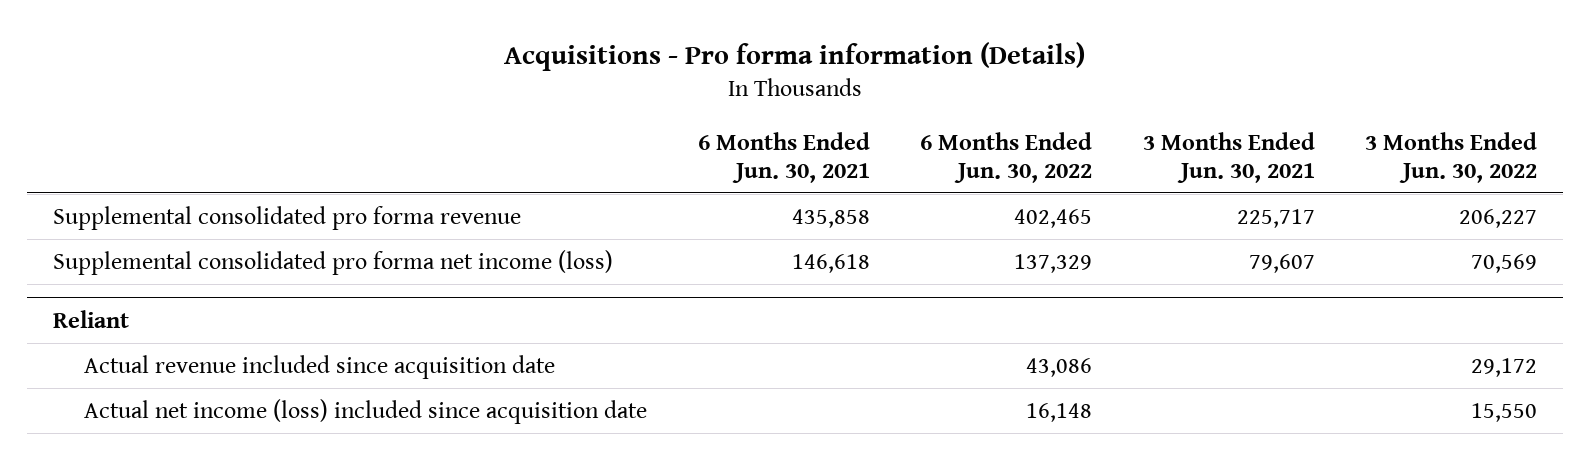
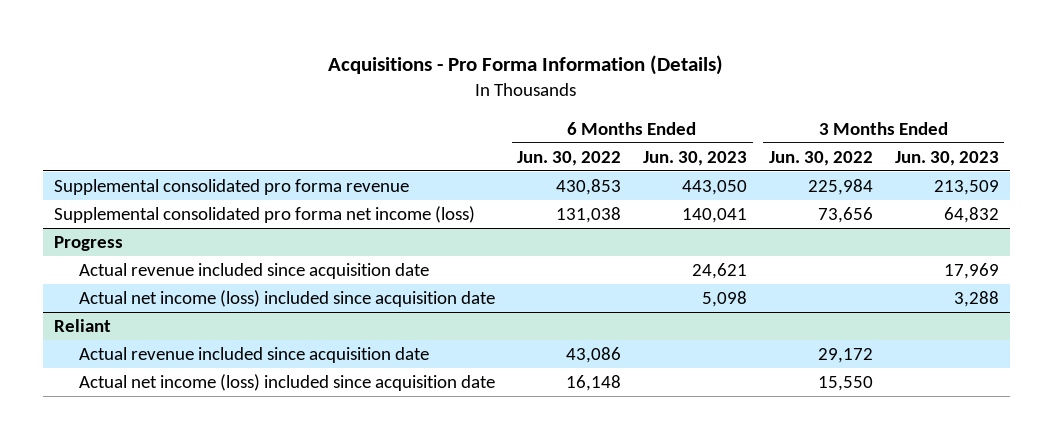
[504,42,1086,72] Acquisitions - Pro forma information (Details) -> [328,55,724,76] Acquisitions - Pro Forma Information (Details)
[697,131,870,183] 6 Months Ended Jun. 30, 2021 -> none
[1142,131,1315,183] 3 Months Ended Jun. 30, 2021 -> none
none -> [643,150,748,166] Jun. 30, 2023
none -> [894,150,999,166] Jun. 30, 2023
[1014,208,1093,228] 402,465 -> [556,179,622,196] 430,853
[1459,208,1538,228] 206,227 -> [807,179,873,196] 225,984
[1014,253,1093,273] 137,329 -> [556,207,622,224] 131,038
[1471,253,1538,273] 70,569 -> [817,207,873,224] 73,656
none -> [53,236,123,252] Progress
none -> [79,263,430,280] Actual revenue included since acquisition date
none -> [79,290,496,308] Actual net income (loss) included since acquisition date

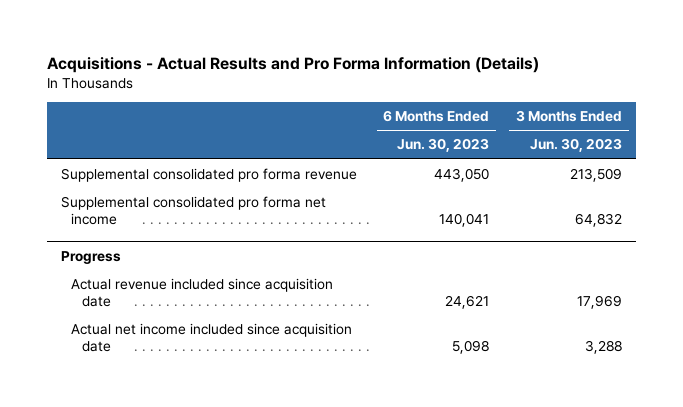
[328,55,724,76] Acquisitions - Pro Forma Information (Details) -> [47,57,540,74] Acquisitions - Actual Results and Pro Forma Information (Details)
[517,150,622,166] Jun. 30, 2022 -> none
[768,150,873,166] Jun. 30, 2022 -> none
[53,206,475,224] Supplemental consolidated pro forma net income (loss) -> [60,196,326,226] Supplemental consolidated pro forma net income
[53,319,111,333] Reliant -> none
[79,347,430,364] Actual revenue included since acquisition date -> none
[79,374,496,392] Actual net income (loss) included since acquisition date -> none
[79,290,496,308] Actual net income (loss) included since acquisition date -> [71,323,353,353] Actual net income included since acquisition date

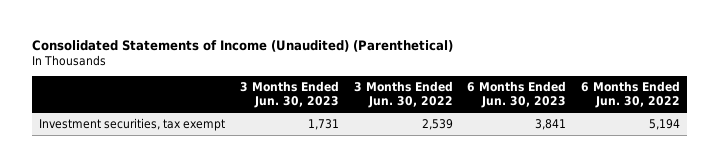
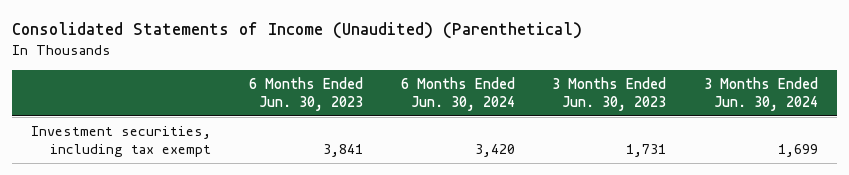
[353,81,453,109] 3 Months Ended Jun. 30, 2022 -> none
[580,81,680,109] 6 Months Ended Jun. 30, 2022 -> none
none -> [400,76,515,111] 6 Months Ended Jun. 30, 2024
none -> [703,76,818,111] 3 Months Ended Jun. 30, 2024
[39,118,226,132] Investment securities, tax exempt -> [31,126,212,158] Investment securities, including tax exempt

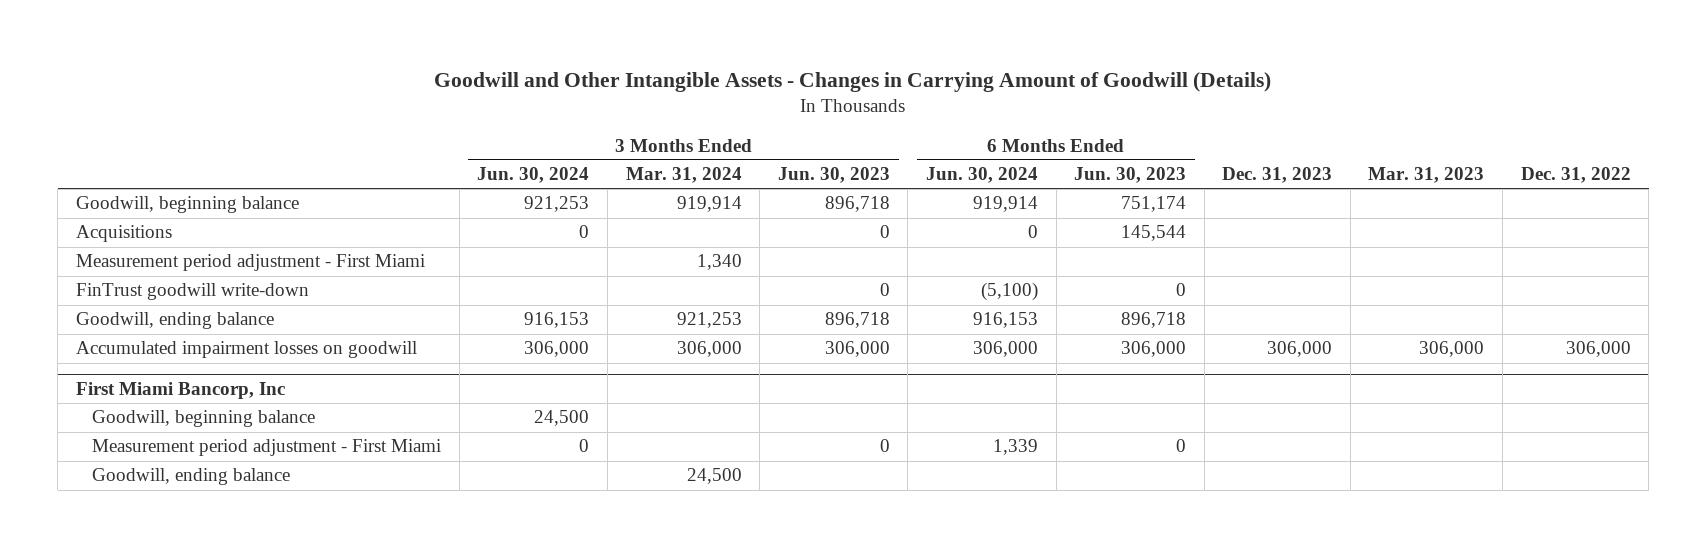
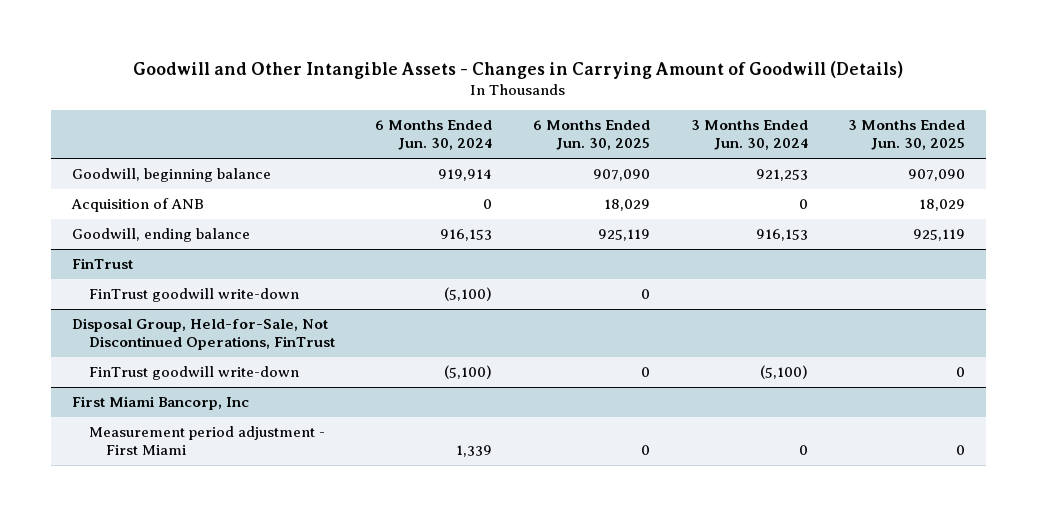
[625,167,742,184] Mar. 31, 2024 -> none
[777,167,890,184] Jun. 30, 2023 -> none
[1074,167,1187,184] Jun. 30, 2023 -> none
[1222,167,1333,184] Dec. 31, 2023 -> none
[1368,167,1485,184] Mar. 31, 2023 -> none
[1520,167,1631,184] Dec. 31, 2022 -> none
none -> [532,120,650,151] 6 Months Ended Jun. 30, 2025
none -> [848,120,966,151] 3 Months Ended Jun. 30, 2025
[75,254,425,272] Measurement period adjustment - First Miami -> none
[75,283,309,301] FinTrust goodwill write-down -> none
[75,225,172,243] Acquisitions -> [70,198,204,213] Acquisition of ANB
[75,341,417,359] Accumulated impairment losses on goodwill -> none
none -> [71,258,133,270] FinTrust
none -> [88,288,299,303] FinTrust goodwill write-down
none -> [71,318,335,351] Disposal Group, Held-for-Sale, Not Discontinued Operations, FinTrust
none -> [88,366,299,381] FinTrust goodwill write-down
[92,410,316,428] Goodwill, beginning balance -> none
[92,468,291,486] Goodwill, ending balance -> none

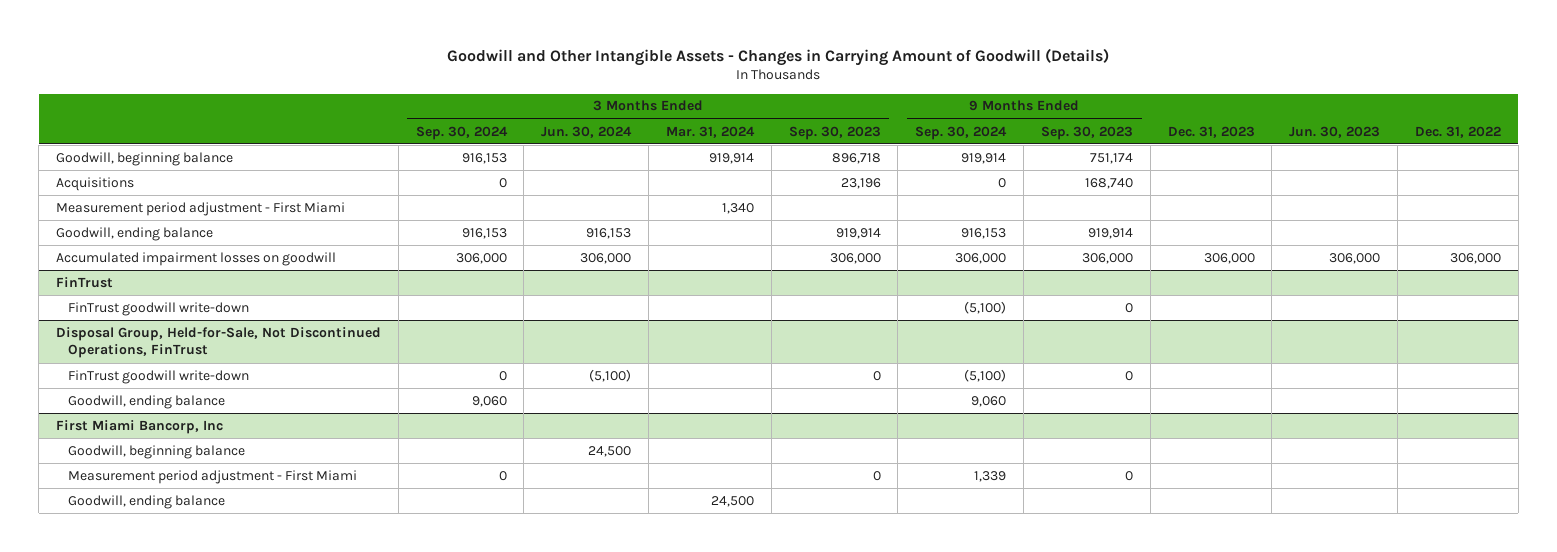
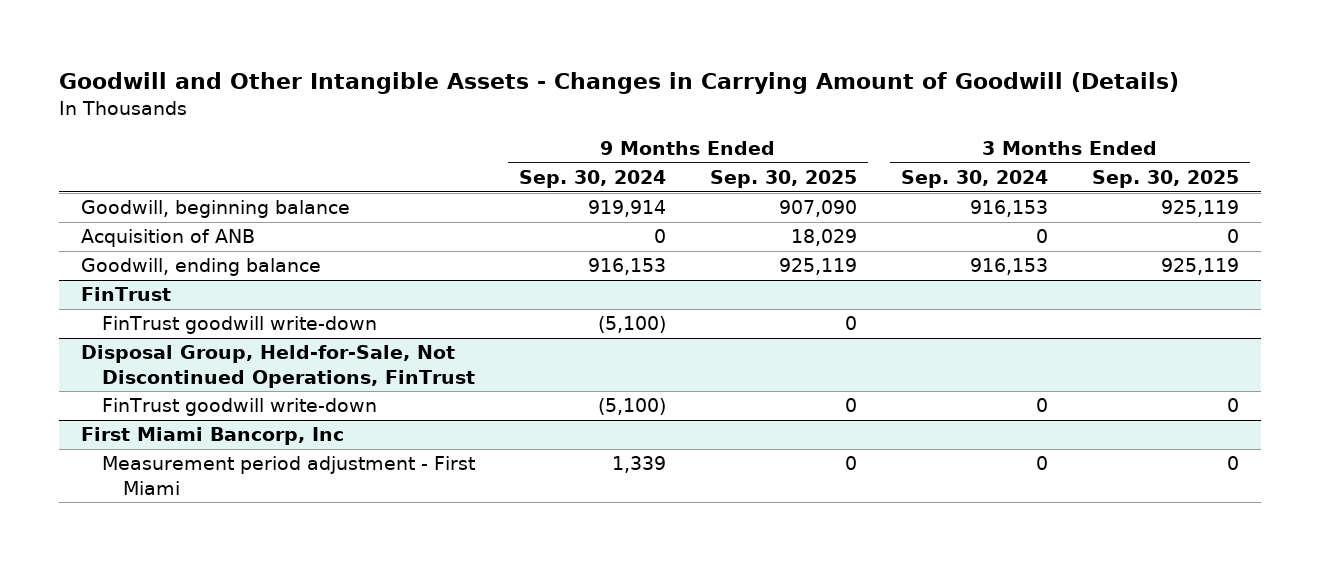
[541,125,633,138] Jun. 30, 2024 -> none
[665,125,755,138] Mar. 31, 2024 -> none
[788,125,881,140] Sep. 30, 2023 -> none
[1040,125,1133,140] Sep. 30, 2023 -> none
[1167,125,1255,138] Dec. 31, 2023 -> none
[1289,125,1381,138] Jun. 30, 2023 -> none
[1414,125,1501,138] Dec. 31, 2022 -> none
none -> [710,170,858,189] Sep. 30, 2025
none -> [1092,170,1240,189] Sep. 30, 2025
[56,201,346,216] Measurement period adjustment - First Miami -> none
[56,176,135,191] Acquisitions -> [80,229,255,248] Acquisition of ANB
[56,251,337,266] Accumulated impairment losses on goodwill -> none
[67,394,225,409] Goodwill, ending balance -> none
[67,444,245,459] Goodwill, beginning balance -> none
[67,494,225,509] Goodwill, ending balance -> none

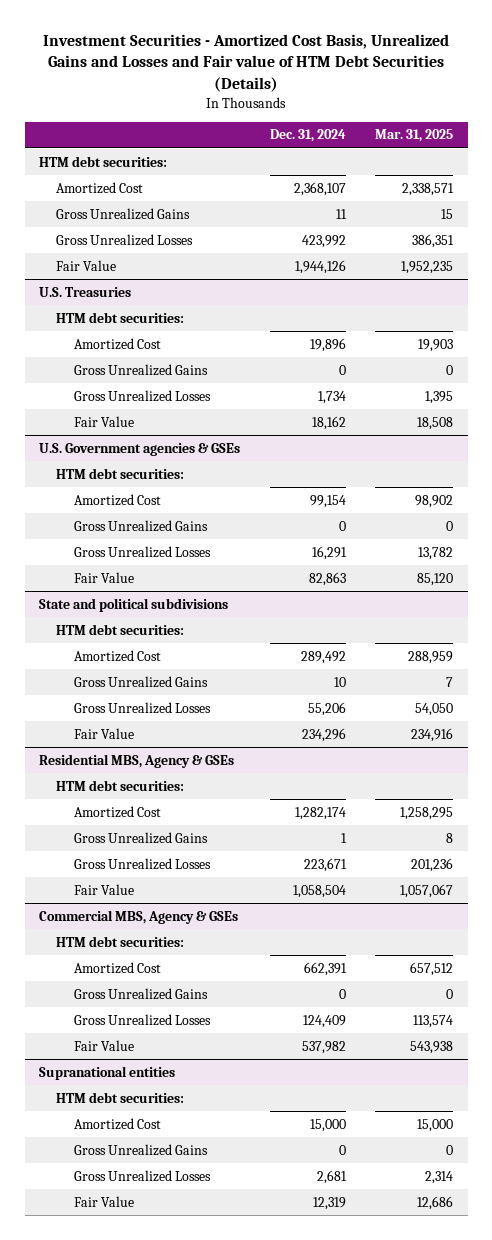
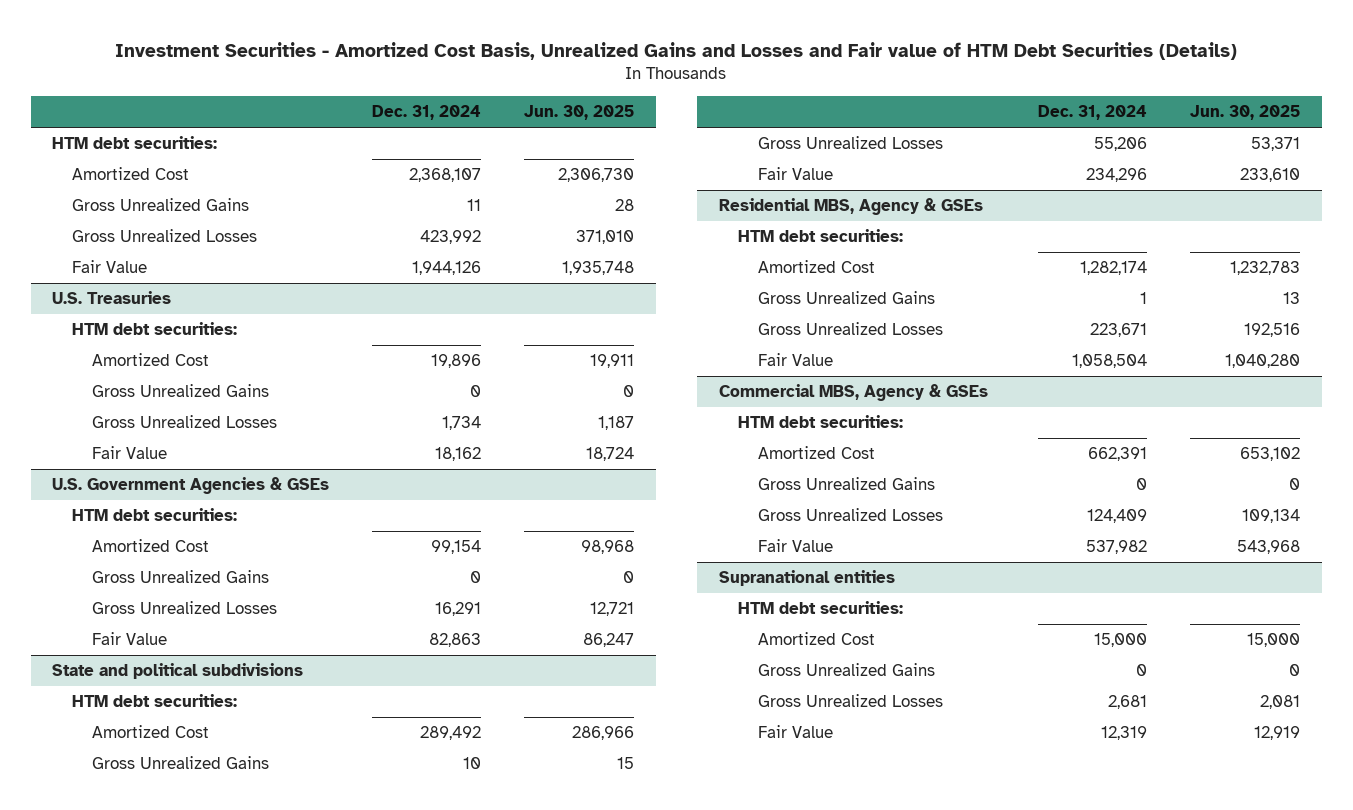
[375,129,454,143] Mar. 31, 2025 -> none
none -> [524,105,635,121] Jun. 30, 2025
[39,442,241,456] U.S. Government agencies & GSEs -> [52,477,330,495] U.S. Government Agencies & GSEs

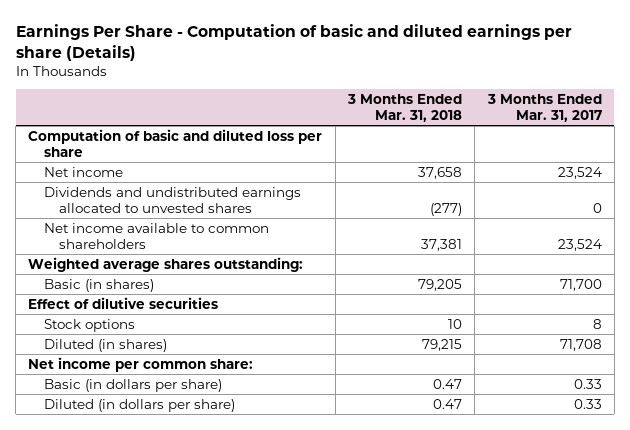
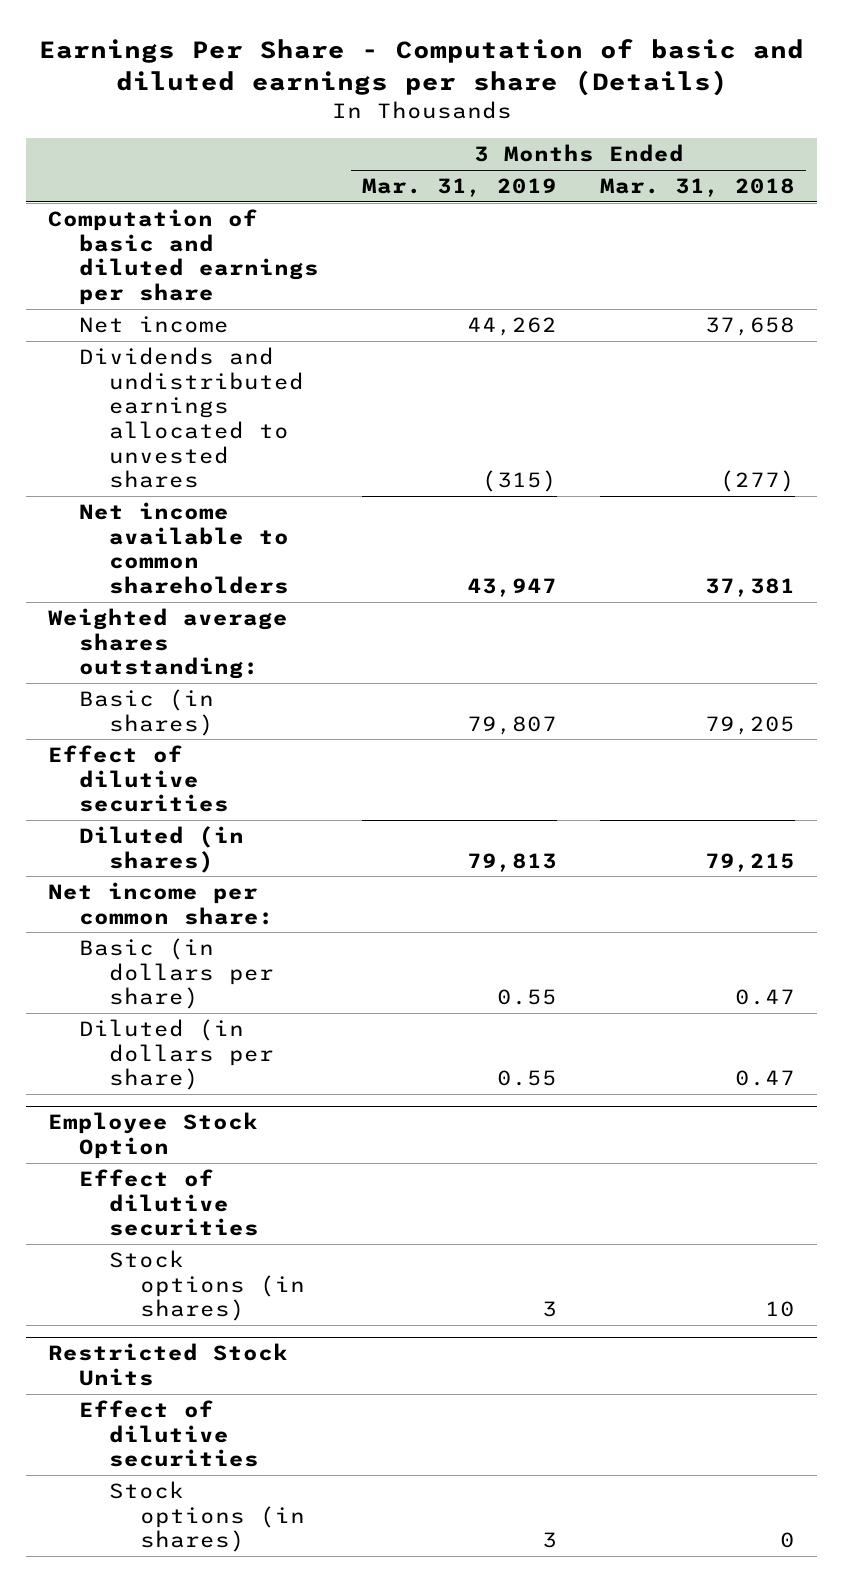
[486,94,602,123] 3 Months Ended Mar. 31, 2017 -> none
none -> [362,178,558,198] Mar. 31, 2019
[28,128,323,157] Computation of basic and diluted loss per share -> [48,209,319,305] Computation of basic and diluted earnings per share
[43,318,135,332] Stock options -> none
none -> [48,1112,259,1159] Employee Stock Option
none -> [78,1169,260,1237] Effect of dilutive securities
none -> [109,1250,305,1322] Stock options (in shares)
none -> [48,1343,289,1386] Restricted Stock Units
none -> [78,1400,260,1468] Effect of dilutive securities
none -> [109,1481,305,1553] Stock options (in shares)

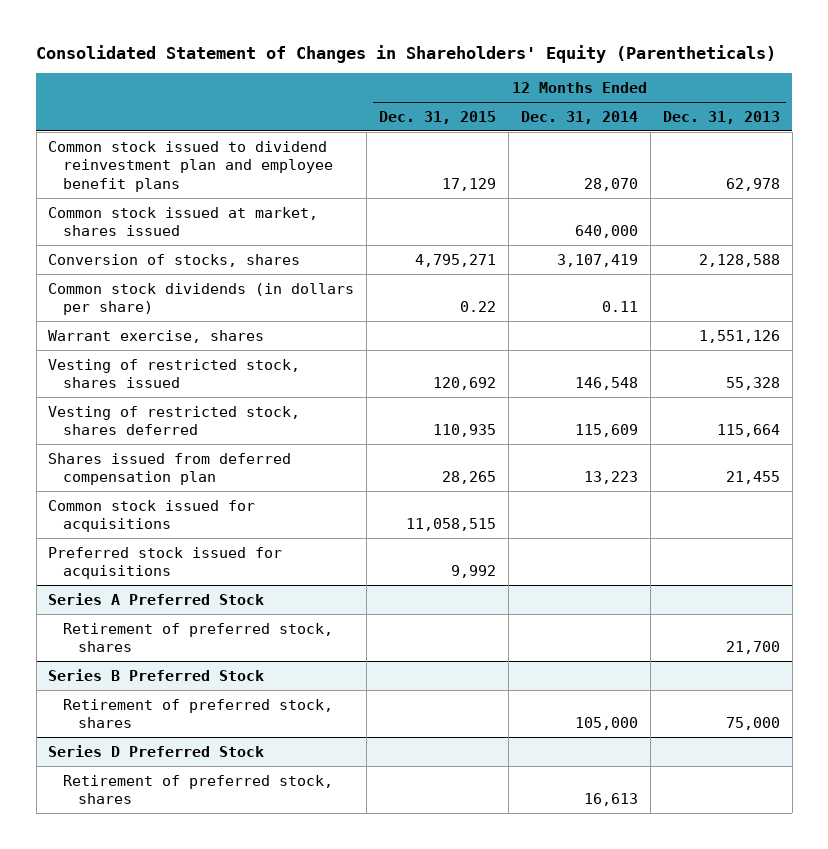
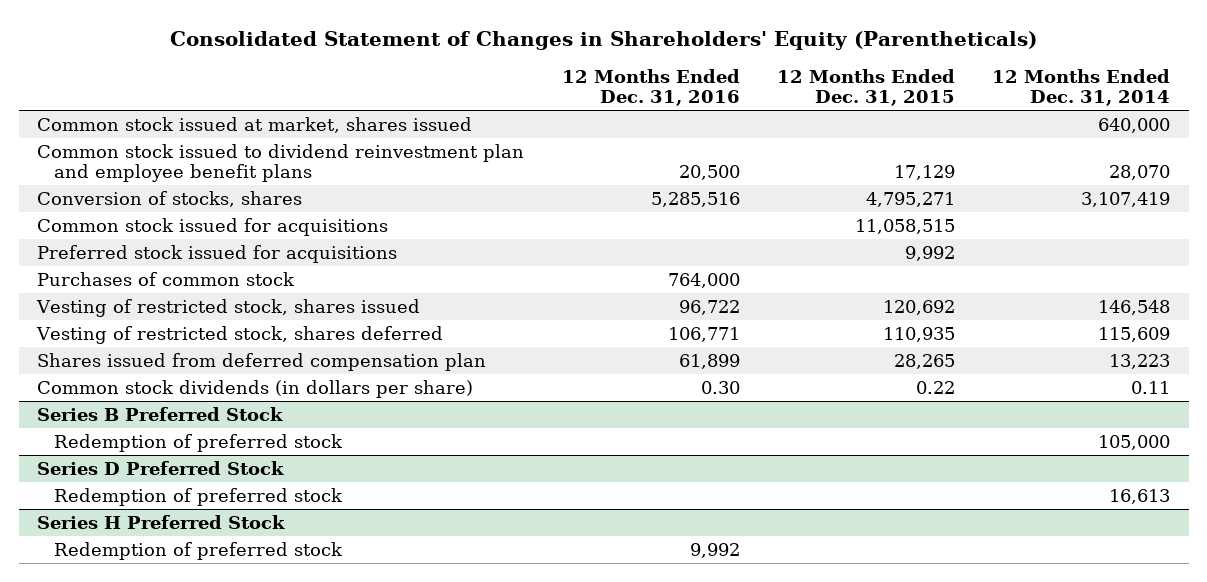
[663,110,781,124] Dec. 31, 2013 -> none
none -> [561,68,740,107] 12 Months Ended Dec. 31, 2016
[48,140,334,192] Common stock issued to dividend reinvestment plan and employee benefit plans -> [37,143,525,183] Common stock issued to dividend reinvestment plan and employee benefit plans
[48,329,265,343] Warrant exercise, shares -> none
[48,499,256,533] Common stock issued for acquisitions -> [37,217,389,236] Common stock issued for acquisitions
[48,546,283,580] Preferred stock issued for acquisitions -> [37,244,398,263] Preferred stock issued for acquisitions
none -> [37,271,296,286] Purchases of common stock
[48,592,265,605] Series A Preferred Stock -> none
[63,622,334,653] Retirement of preferred stock, shares -> none
[48,282,355,316] Common stock dividends (in dollars per share) -> [37,379,474,398] Common stock dividends (in dollars per share)
[63,698,334,729] Retirement of preferred stock, shares -> [53,433,343,452] Redemption of preferred stock
[63,774,334,805] Retirement of preferred stock, shares -> [53,487,343,506] Redemption of preferred stock
none -> [37,514,286,529] Series H Preferred Stock
none -> [53,541,343,560] Redemption of preferred stock

